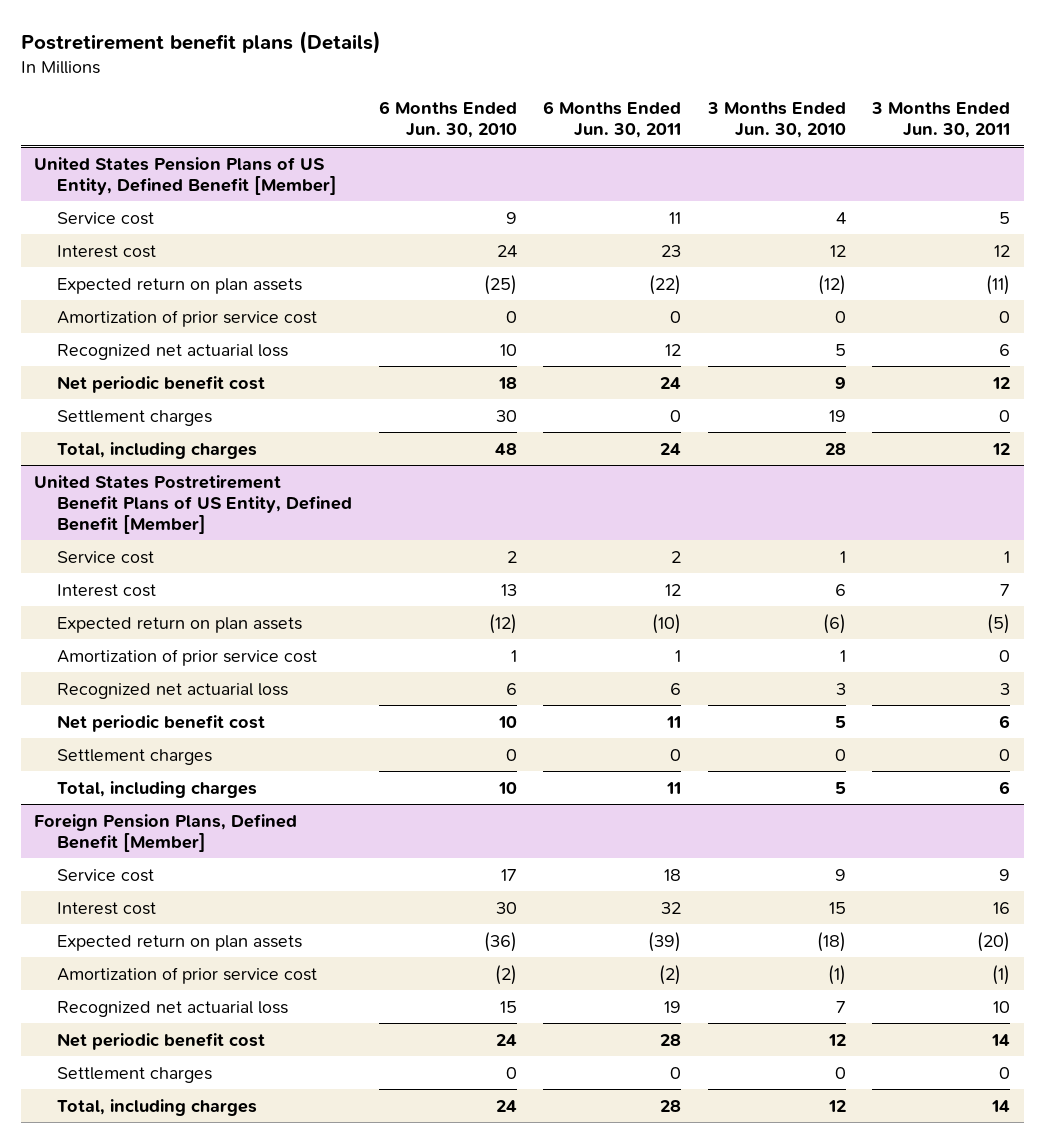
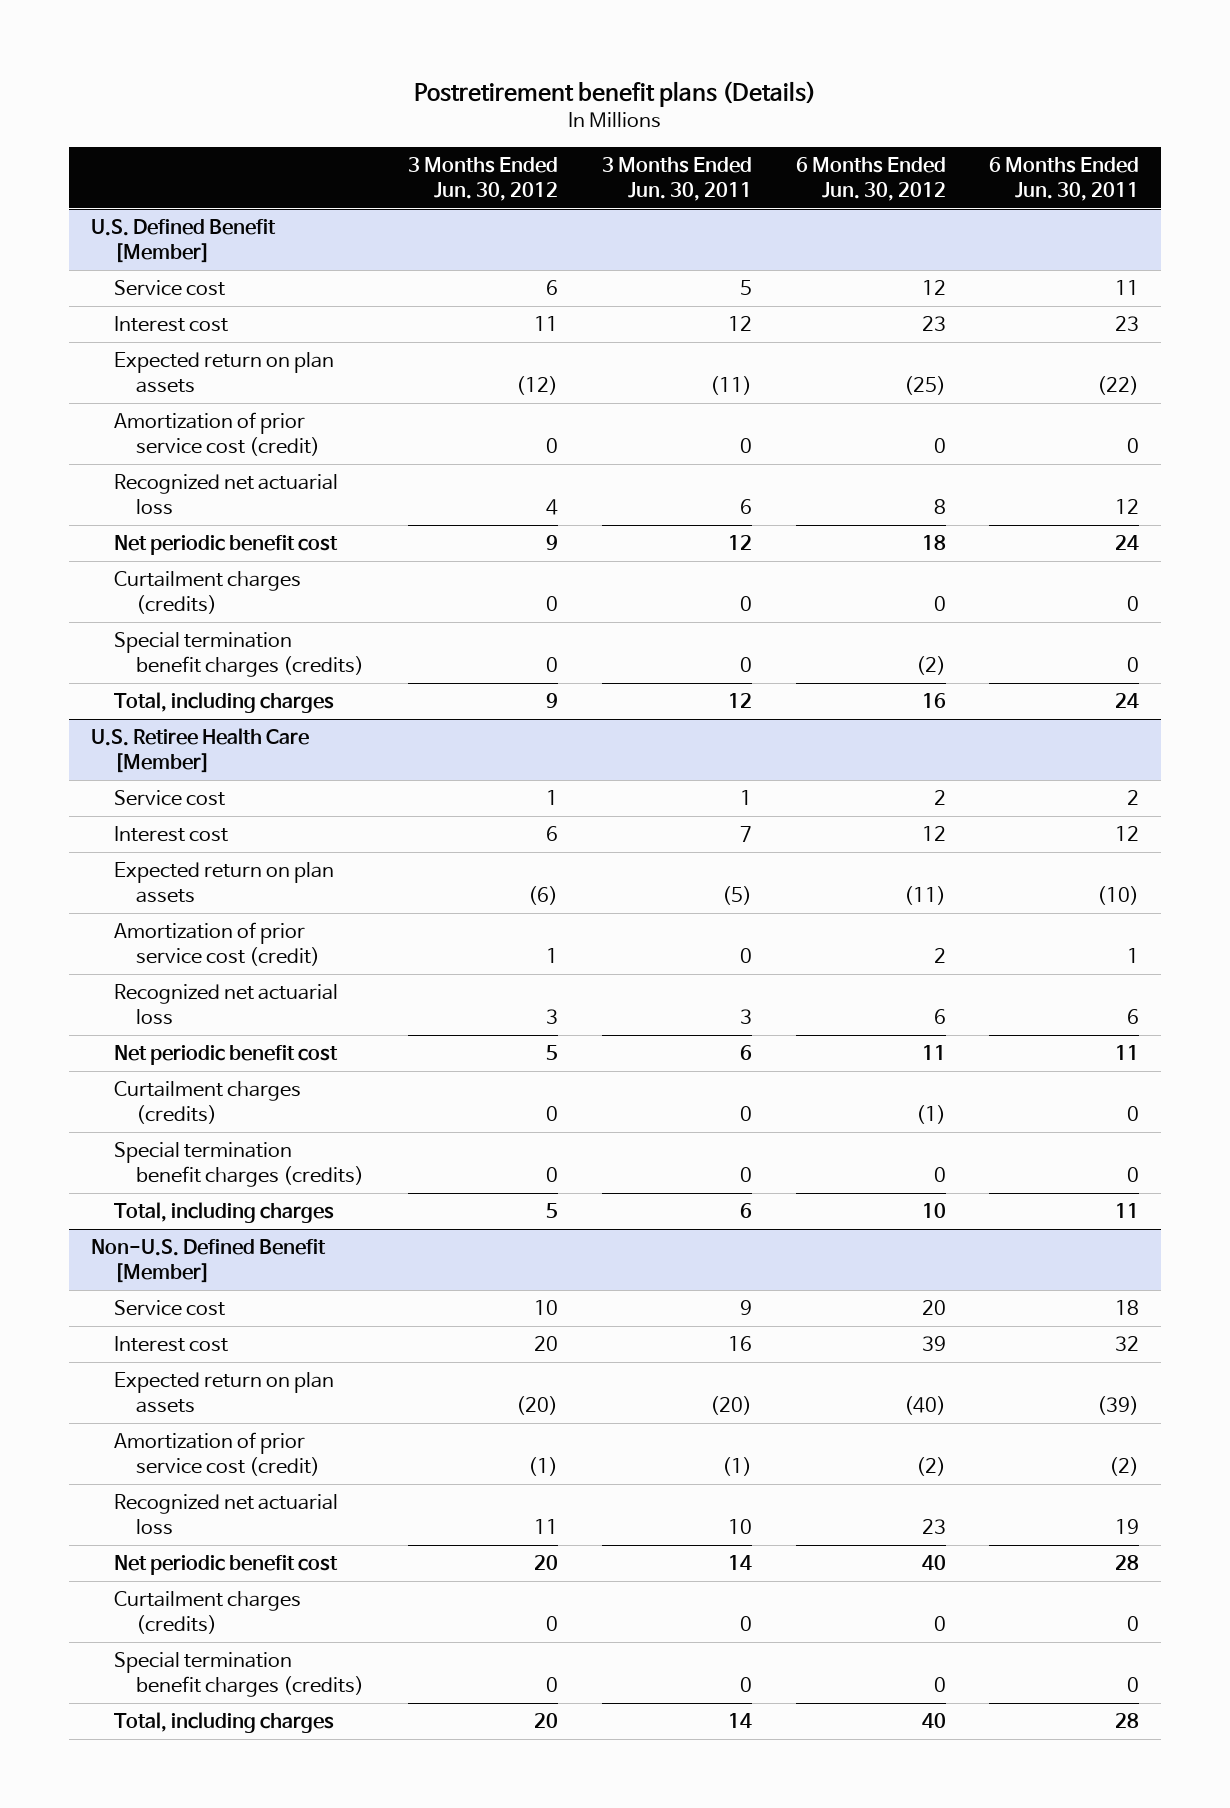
[378,101,517,139] 6 Months Ended Jun. 30, 2010 -> none
[706,102,846,139] 3 Months Ended Jun. 30, 2010 -> none
none -> [408,156,559,202] 3 Months Ended Jun. 30, 2012
none -> [795,156,946,202] 6 Months Ended Jun. 30, 2012
[34,156,337,195] United States Pension Plans of US Entity, Defined Benefit [Member] -> none
none -> [90,218,276,264] U.S. Defined Benefit [Member]
[56,309,317,327] Amortization of prior service cost -> [113,411,321,457] Amortization of prior service cost (credit)
[56,409,212,426] Settlement charges -> none
none -> [113,570,301,615] Curtailment charges (credits)
none -> [113,631,365,678] Special termination benefit charges (credits)
[34,474,352,534] United States Postretirement Benefit Plans of US Entity, Defined Benefit [Member] -> none
none -> [90,727,309,774] U.S. Retiree Health Care [Member]
[56,648,317,666] Amortization of prior service cost -> [113,921,321,967] Amortization of prior service cost (credit)
[56,748,212,765] Settlement charges -> none
none -> [113,1080,301,1125] Curtailment charges (credits)
none -> [113,1141,365,1188] Special termination benefit charges (credits)
[34,813,298,852] Foreign Pension Plans, Defined Benefit [Member] -> none
none -> [90,1238,326,1284] Non-U.S. Defined Benefit [Member]
[56,966,317,984] Amortization of prior service cost -> [113,1431,321,1477] Amortization of prior service cost (credit)
[56,1066,212,1083] Settlement charges -> none
none -> [113,1590,301,1635] Curtailment charges (credits)
none -> [113,1651,365,1698] Special termination benefit charges (credits)

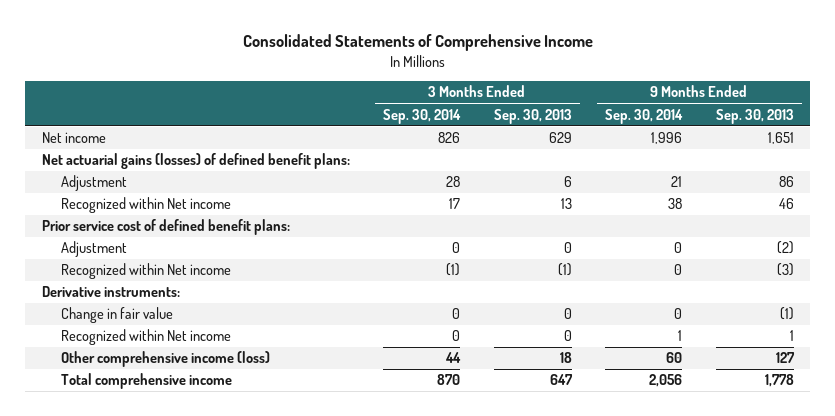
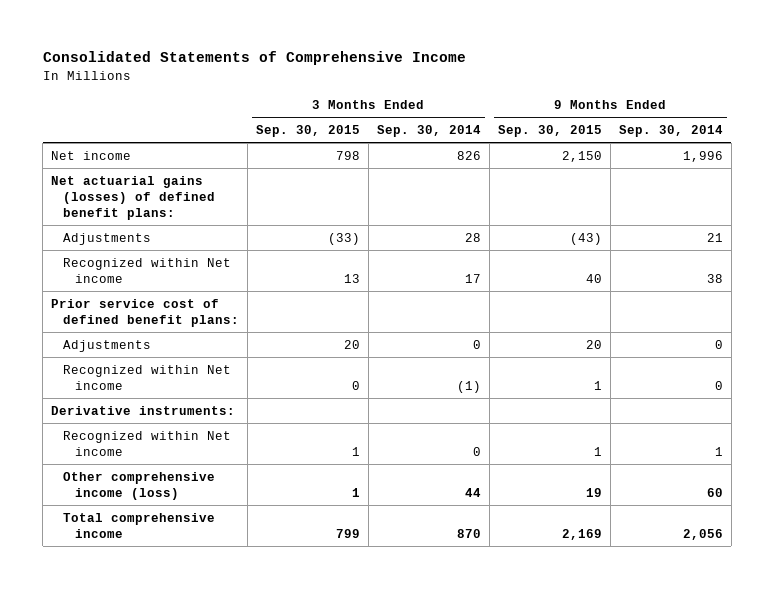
[493,108,572,124] Sep. 30, 2013 -> none
[715,108,794,124] Sep. 30, 2013 -> none
none -> [256,124,361,137] Sep. 30, 2015
none -> [497,124,602,137] Sep. 30, 2015
[60,175,127,192] Adjustment -> [63,232,152,245] Adjustments
[60,241,127,258] Adjustment -> [63,339,152,352] Adjustments
[60,307,173,324] Change in fair value -> none

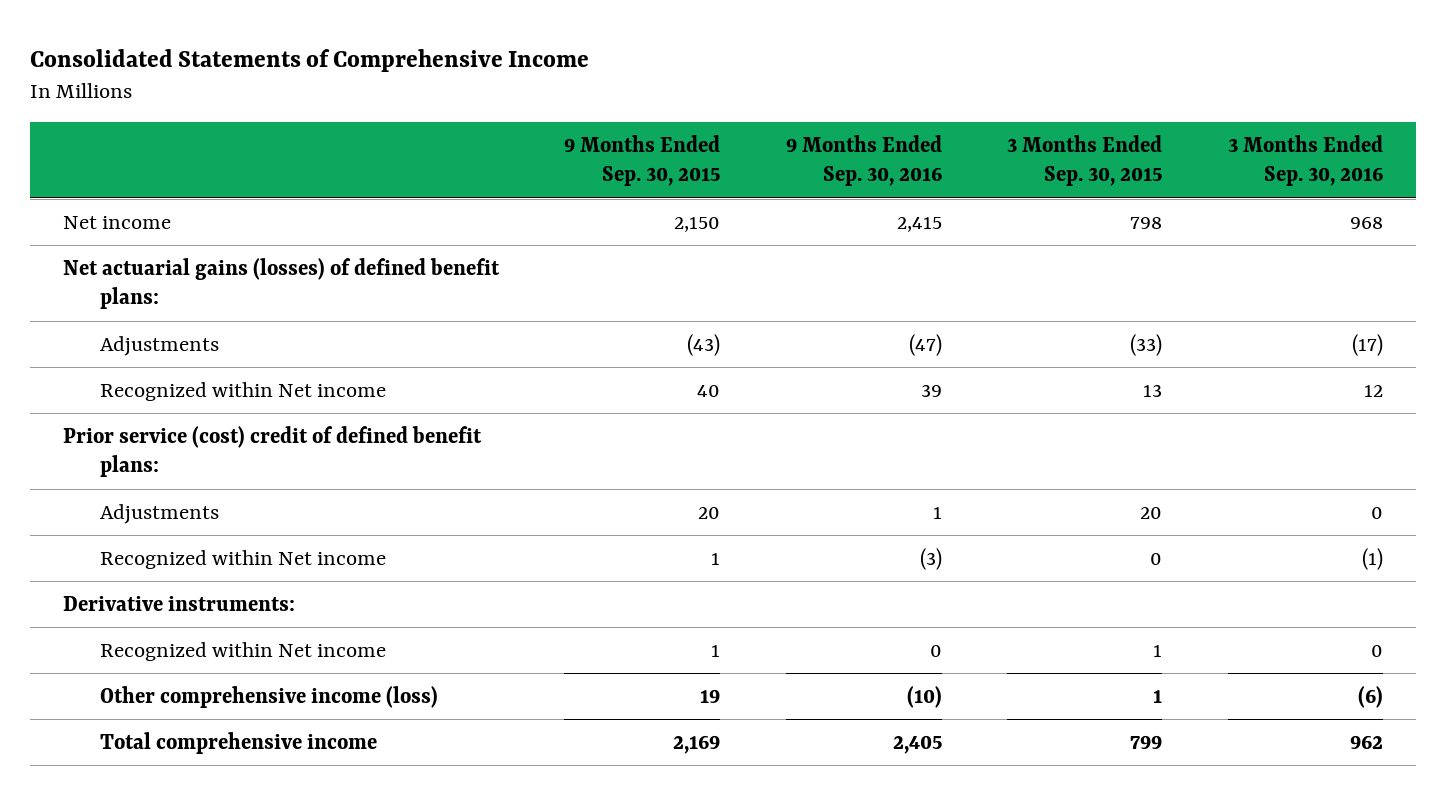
[376,124,481,137] Sep. 30, 2014 -> none
[618,124,723,137] Sep. 30, 2014 -> none
none -> [785,134,942,187] 9 Months Ended Sep. 30, 2016
none -> [1227,134,1383,187] 3 Months Ended Sep. 30, 2016
[51,298,240,327] Prior service cost of defined benefit plans: -> [62,425,482,478] Prior service (cost) credit of defined benefit plans:

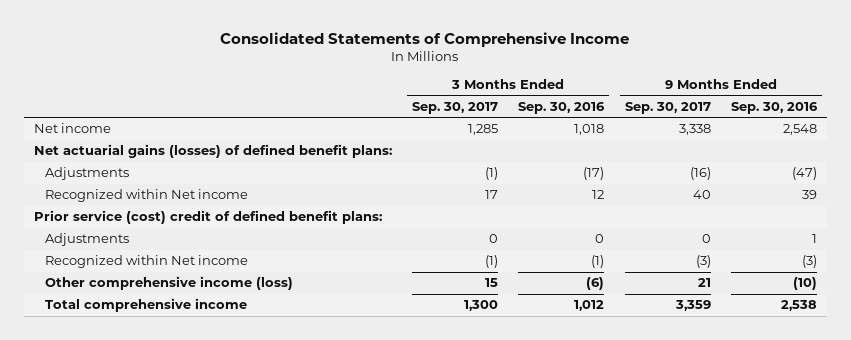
[564,134,721,187] 9 Months Ended Sep. 30, 2015 -> none
[1007,134,1163,187] 3 Months Ended Sep. 30, 2015 -> none
none -> [412,102,499,115] Sep. 30, 2017
none -> [624,102,711,115] Sep. 30, 2017
[896,216,942,232] 2,415 -> [782,124,817,136] 2,548
[1349,216,1383,229] 968 -> [574,124,605,136] 1,018
[62,595,295,611] Derivative instruments: -> none
[100,641,387,661] Recognized within Net income -> none
[892,734,942,754] 2,405 -> [780,300,817,312] 2,538
[1349,734,1383,749] 962 -> [574,300,605,312] 1,012

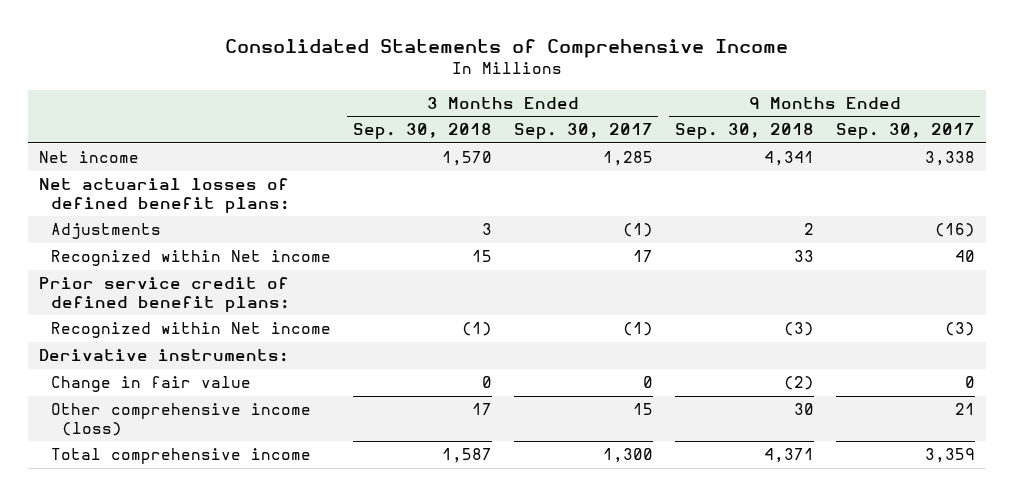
[518,102,606,115] Sep. 30, 2016 -> none
[730,102,818,115] Sep. 30, 2016 -> none
none -> [352,123,492,140] Sep. 30, 2018
none -> [674,123,814,140] Sep. 30, 2018
[33,144,392,159] Net actuarial gains (losses) of defined benefit plans: -> [39,178,290,214] Net actuarial losses of defined benefit plans:
[44,233,129,247] Adjustments -> none
[33,210,382,225] Prior service (cost) credit of defined benefit plans: -> [39,277,290,313] Prior service credit of defined benefit plans:
none -> [39,349,290,363] Derivative instruments:
none -> [50,376,251,393] Change in fair value

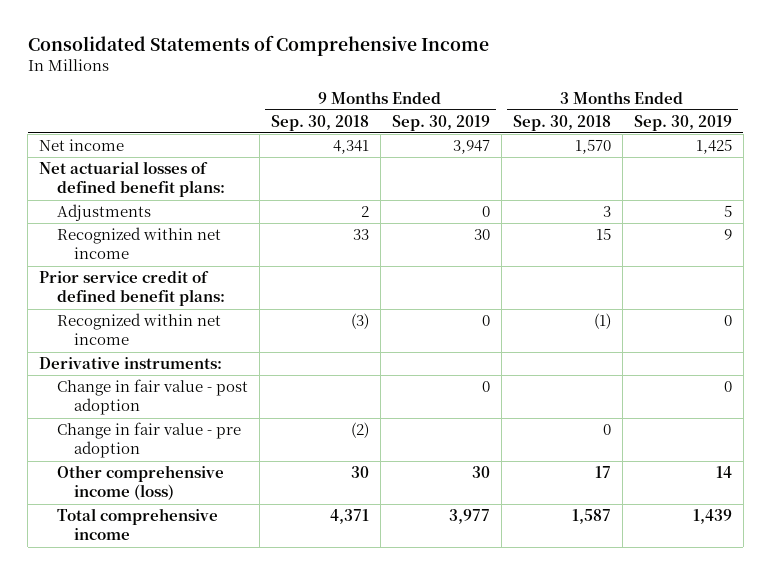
[513,123,653,140] Sep. 30, 2017 -> none
[835,123,975,140] Sep. 30, 2017 -> none
none -> [391,114,490,131] Sep. 30, 2019
none -> [633,114,732,131] Sep. 30, 2019
[50,250,331,267] Recognized within Net income -> [56,227,221,260] Recognized within net income
[50,322,331,339] Recognized within Net income -> [56,313,221,346] Recognized within net income
none -> [56,379,248,416] Change in fair value - post adoption
[50,376,251,393] Change in fair value -> [56,422,241,459] Change in fair value - pre adoption

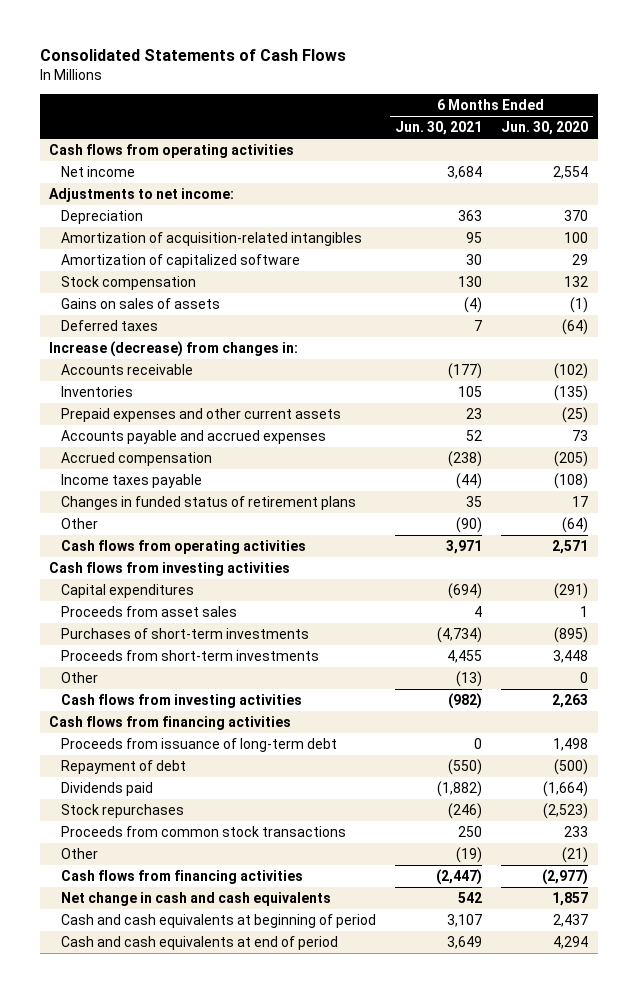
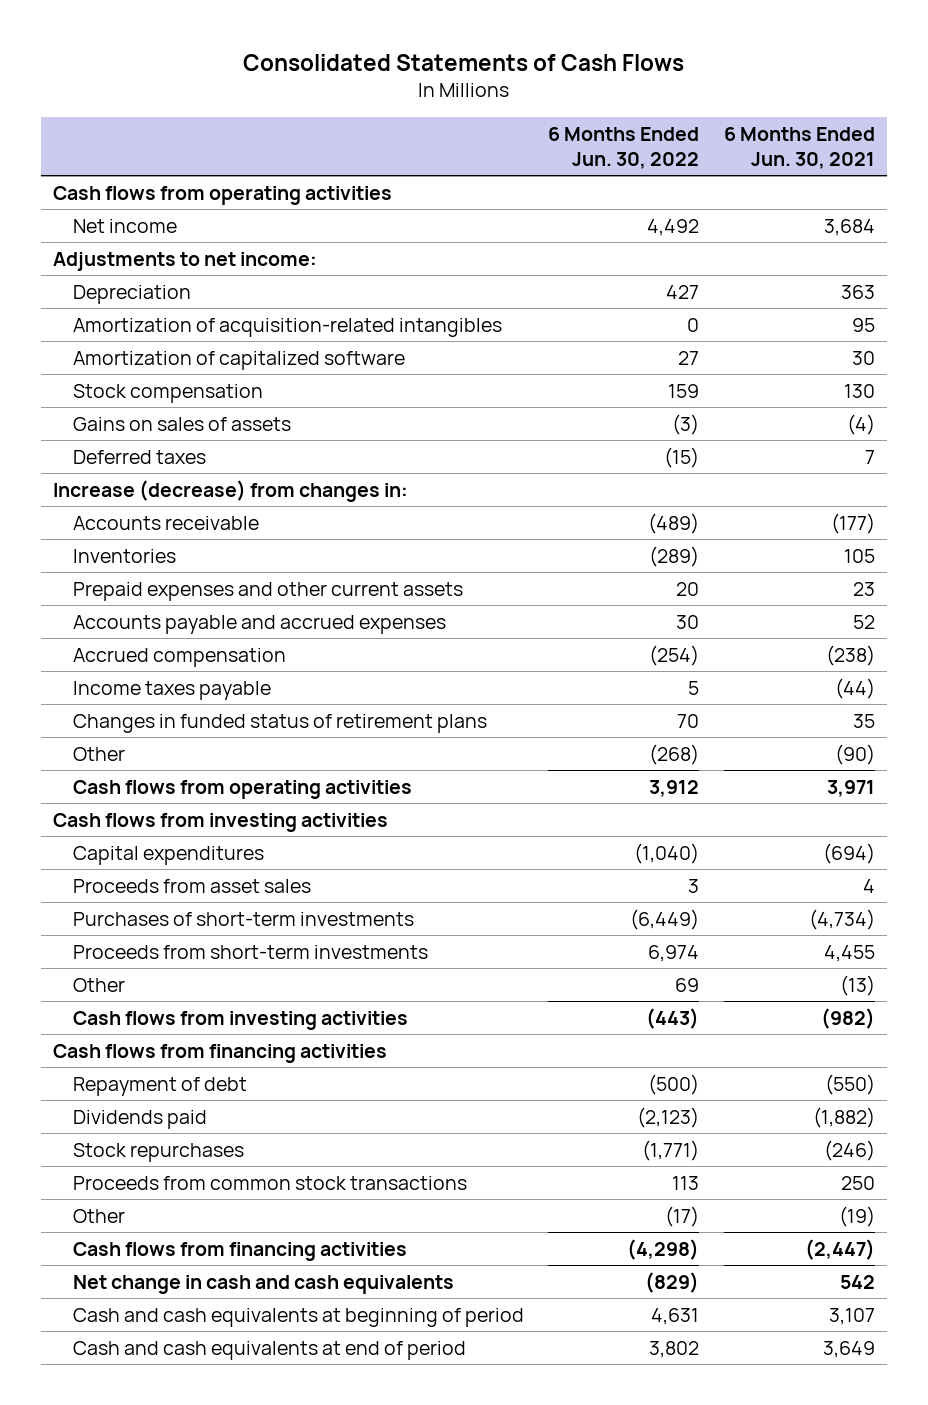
[500,121,588,136] Jun. 30, 2020 -> none
none -> [548,126,700,169] 6 Months Ended Jun. 30, 2022
[60,737,337,752] Proceeds from issuance of long-term debt -> none

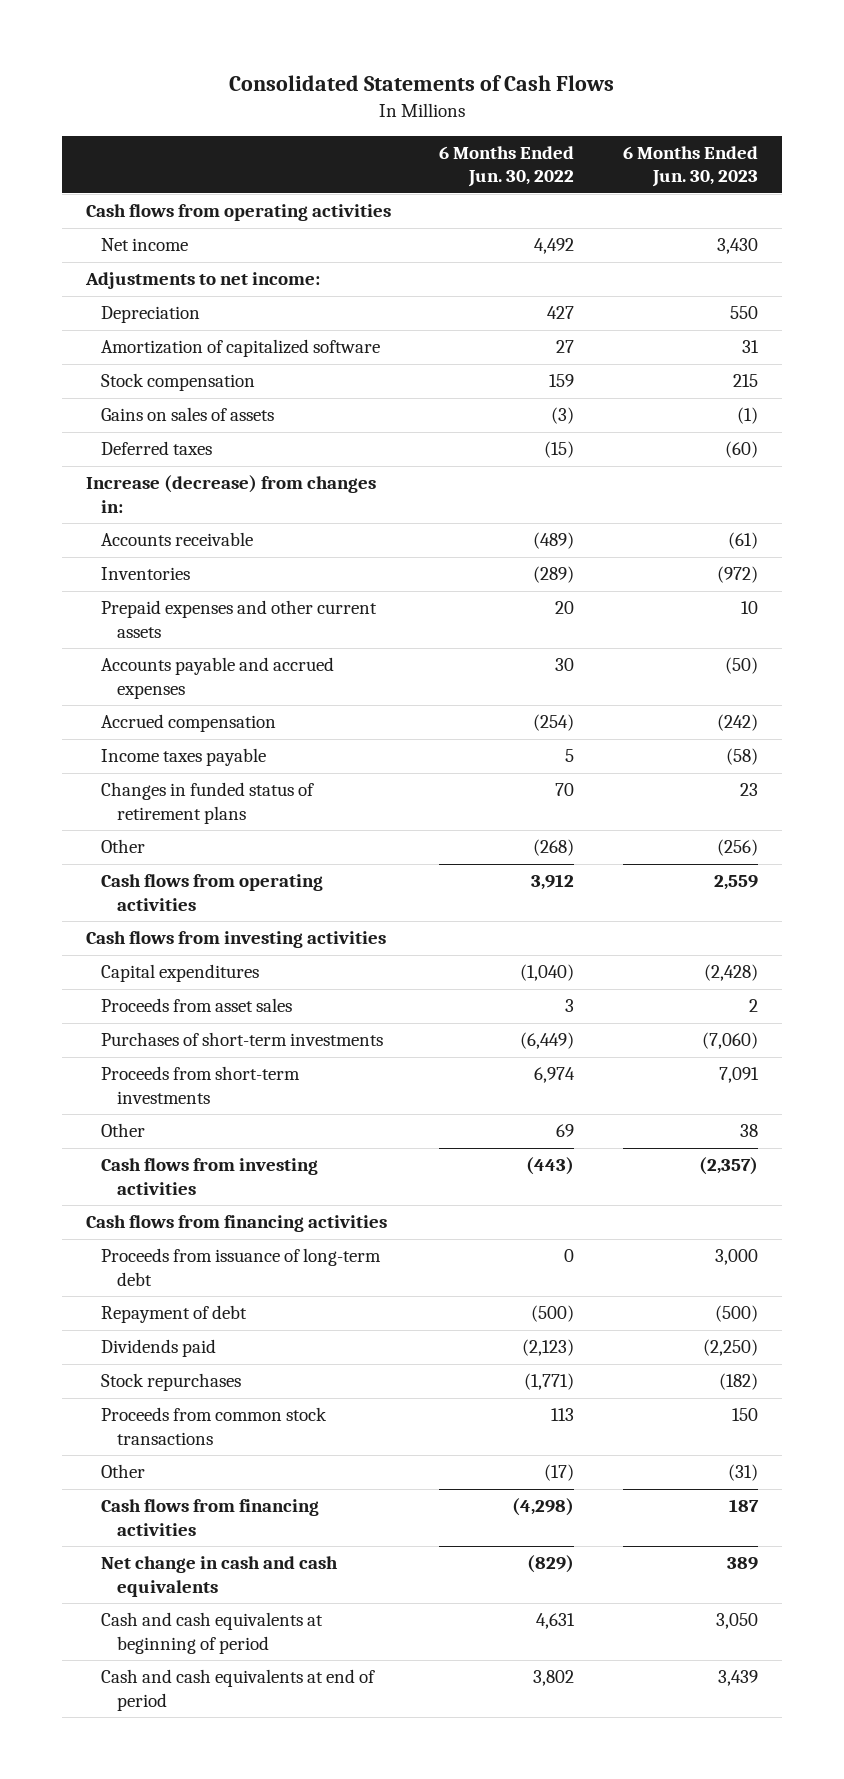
[723,126,875,169] 6 Months Ended Jun. 30, 2021 -> none
none -> [622,146,758,188] 6 Months Ended Jun. 30, 2023
[72,317,502,337] Amortization of acquisition-related intangibles -> none
none -> [101,1248,382,1286] Proceeds from issuance of long-term debt

